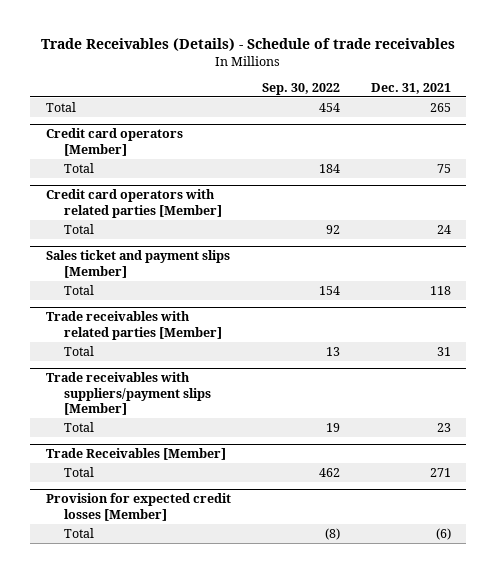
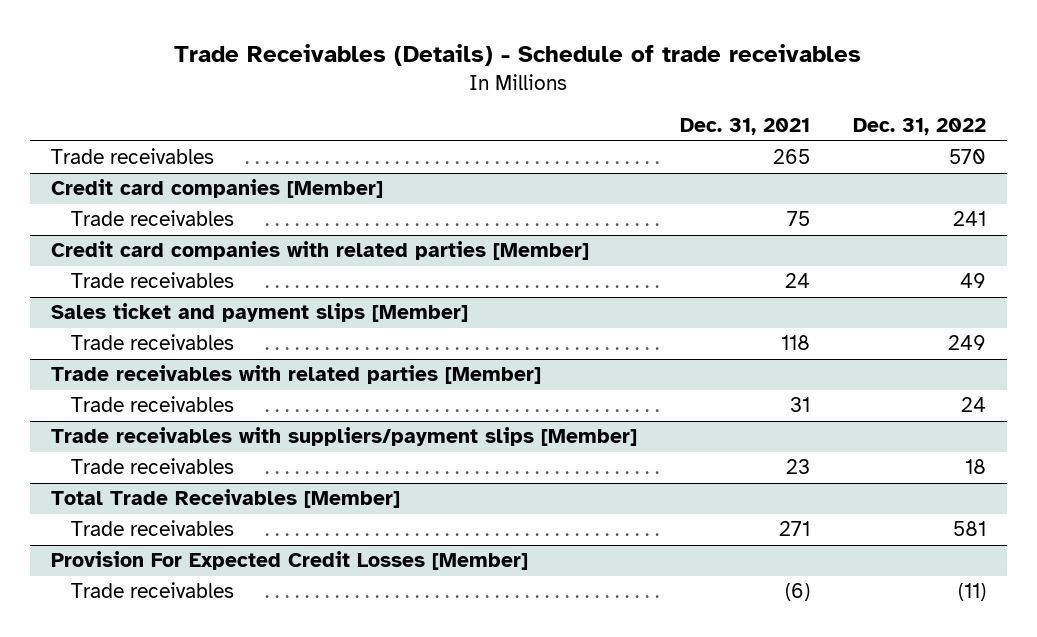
[261,83,340,96] Sep. 30, 2022 -> none
none -> [852,118,986,136] Dec. 31, 2022
[45,101,76,112] Total -> [51,148,215,165] Trade receivables
[45,128,183,156] Credit card operators [Member] -> [51,179,384,199] Credit card companies [Member]
[63,162,94,173] Total -> [70,210,234,227] Trade receivables
[45,189,222,218] Credit card operators with related parties [Member] -> [51,241,590,261] Credit card companies with related parties [Member]
[63,223,94,234] Total -> [70,272,234,289] Trade receivables
[63,284,94,295] Total -> [70,334,234,351] Trade receivables
[63,345,94,356] Total -> [70,396,234,413] Trade receivables
[63,421,94,432] Total -> [70,458,234,475] Trade receivables
[45,448,226,461] Trade Receivables [Member] -> [51,489,401,509] Total Trade Receivables [Member]
[63,466,94,477] Total -> [70,520,234,537] Trade receivables
[45,493,231,521] Provision for expected credit losses [Member] -> [51,551,529,571] Provision For Expected Credit Losses [Member]
[63,527,94,538] Total -> [70,582,234,599] Trade receivables

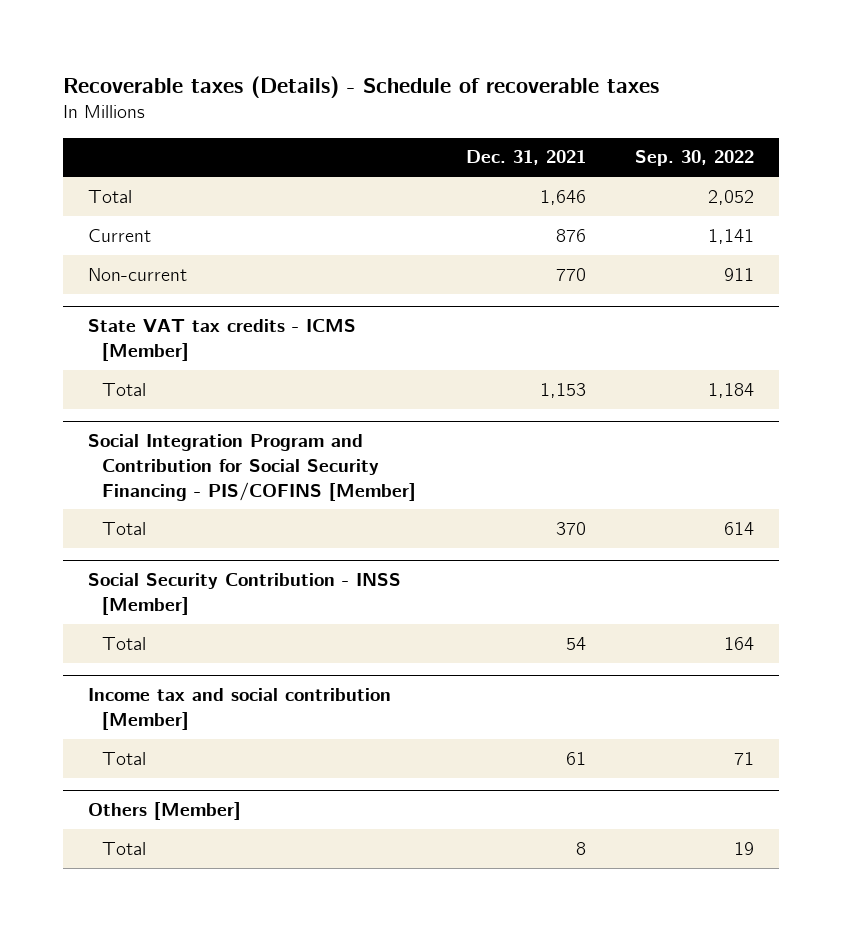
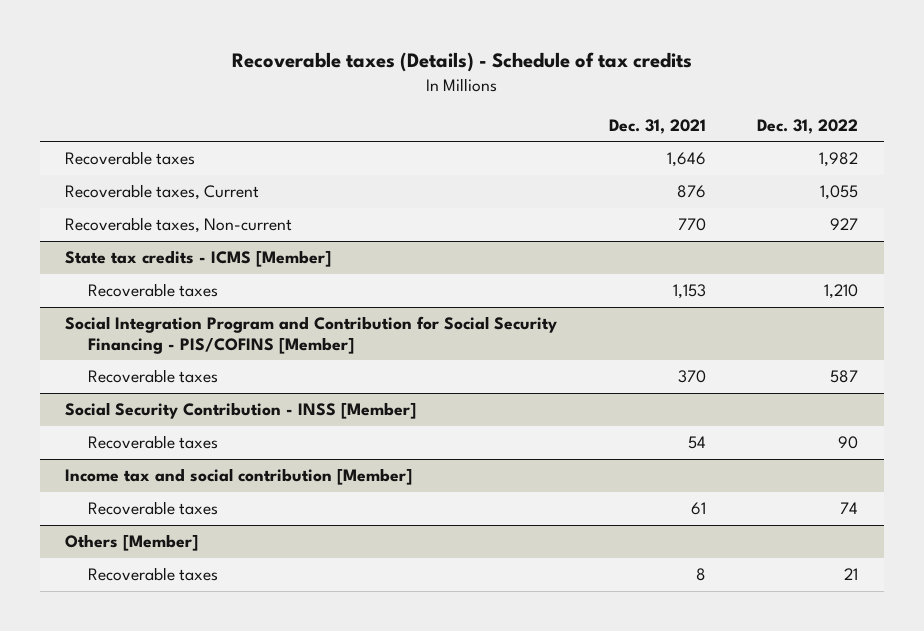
[63,75,660,98] Recoverable taxes (Details) - Schedule of recoverable taxes -> [231,52,692,73] Recoverable taxes (Details) - Schedule of tax credits
[634,150,754,167] Sep. 30, 2022 -> none
none -> [757,118,859,134] Dec. 31, 2022
[87,189,132,203] Total -> [65,151,196,166] Recoverable taxes
[87,228,151,242] Current -> [65,184,260,201] Recoverable taxes, Current
[87,267,187,281] Non-current -> [65,217,293,234] Recoverable taxes, Non-current
[87,319,356,361] State VAT tax credits - ICMS [Member] -> [65,250,332,268] State tax credits - ICMS [Member]
[102,382,147,396] Total -> [88,283,219,298] Recoverable taxes
[102,521,147,535] Total -> [88,369,219,384] Recoverable taxes
[102,636,147,650] Total -> [88,435,219,450] Recoverable taxes
[102,751,147,765] Total -> [88,501,219,516] Recoverable taxes
[102,841,147,855] Total -> [88,567,219,582] Recoverable taxes

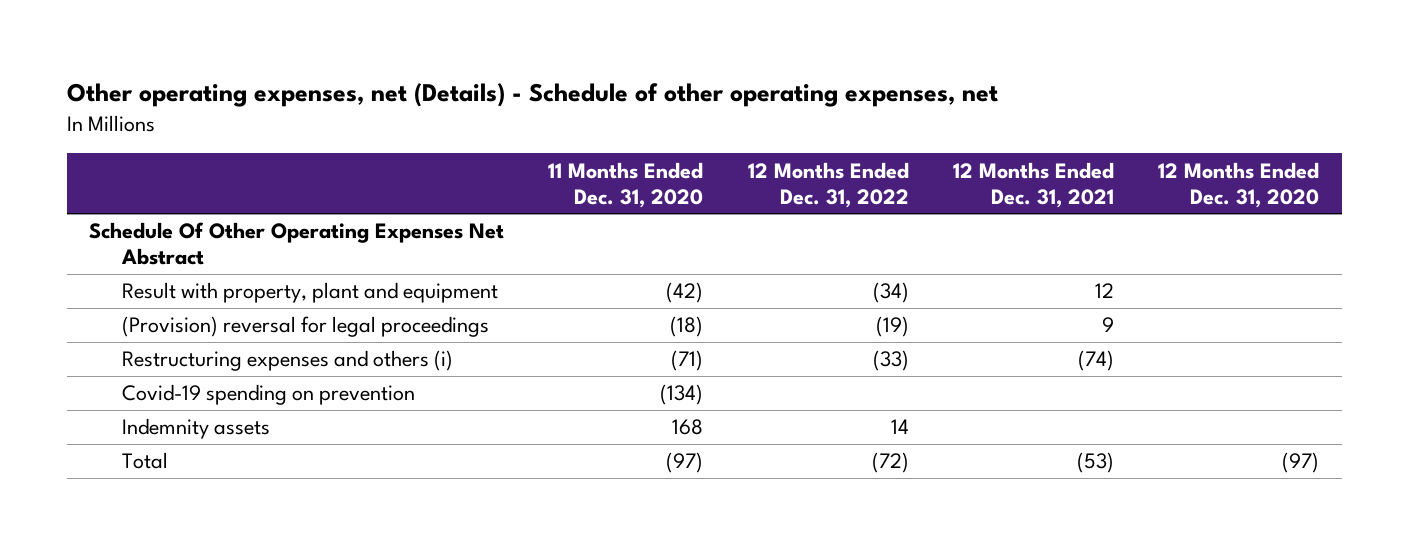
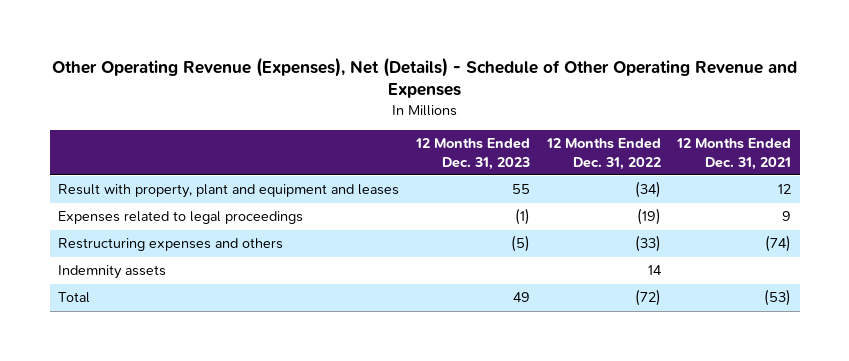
[66,83,998,108] Other operating expenses, net (Details) - Schedule of other operating expenses, net -> [51,56,797,99] Other Operating Revenue (Expenses), Net (Details) - Schedule of Other Operating Revenue and Expenses
[548,161,704,208] 11 Months Ended Dec. 31, 2020 -> none
[1158,161,1320,208] 12 Months Ended Dec. 31, 2020 -> none
none -> [414,138,530,170] 12 Months Ended Dec. 31, 2023
[88,222,504,266] Schedule Of Other Operating Expenses Net Abstract -> none
[121,384,415,406] Covid-19 spending on prevention -> none
[121,282,498,304] Result with property, plant and equipment -> [58,184,400,199] Result with property, plant and equipment and leases
[121,316,489,338] (Provision) reversal for legal proceedings -> [58,211,304,225] Expenses related to legal proceedings
[121,350,453,372] Restructuring expenses and others (i) -> [58,238,284,252] Restructuring expenses and others

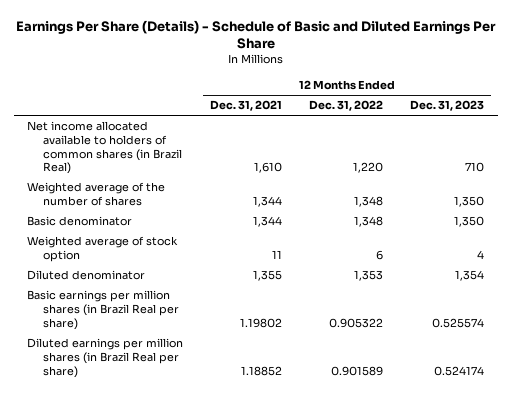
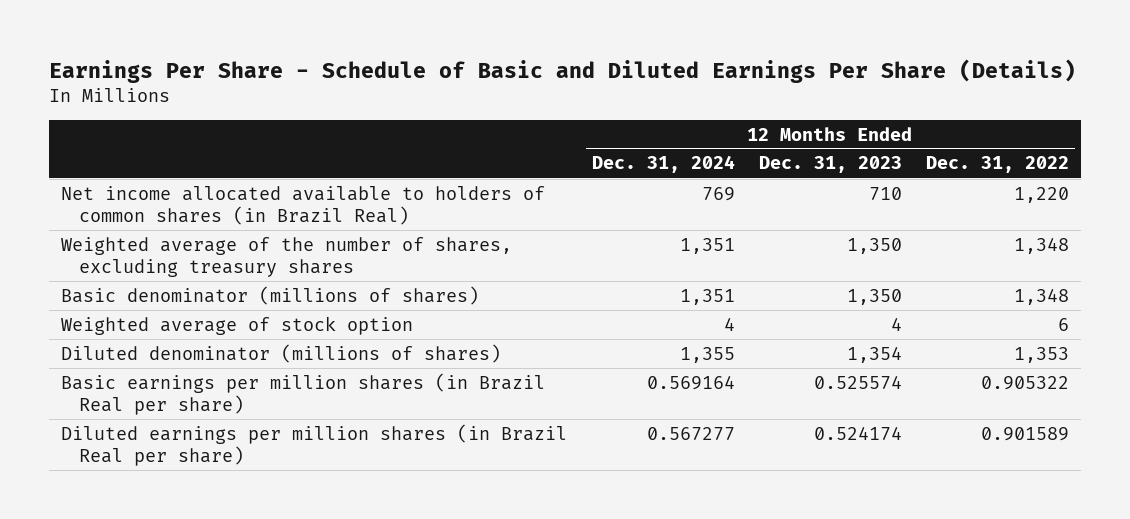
[15,20,496,50] Earnings Per Share (Details) - Schedule of Basic and Diluted Earnings Per Share -> [49,58,1077,83] Earnings Per Share - Schedule of Basic and Diluted Earnings Per Share (Details)
[210,100,283,112] Dec. 31, 2021 -> none
none -> [591,155,735,174] Dec. 31, 2024
[27,182,166,206] Weighted average of the number of shares -> [61,236,513,278] Weighted average of the number of shares, excluding treasury shares
[27,216,133,227] Basic denominator -> [61,285,480,305] Basic denominator (millions of shares)
[27,270,146,281] Diluted denominator -> [61,343,502,363] Diluted denominator (millions of shares)

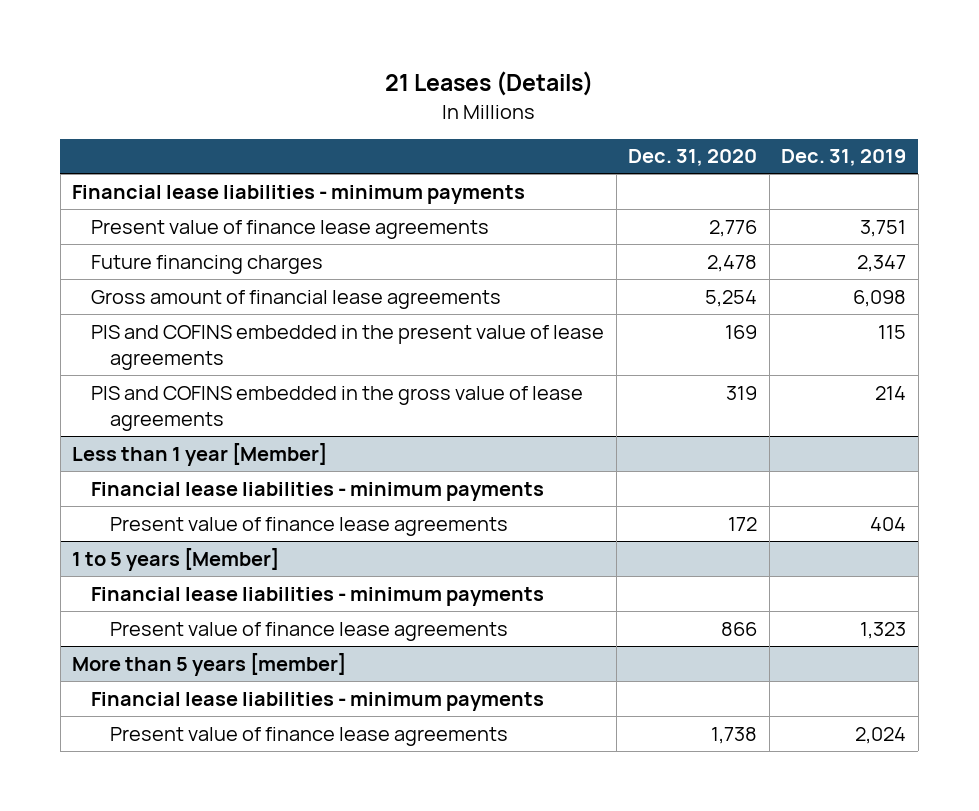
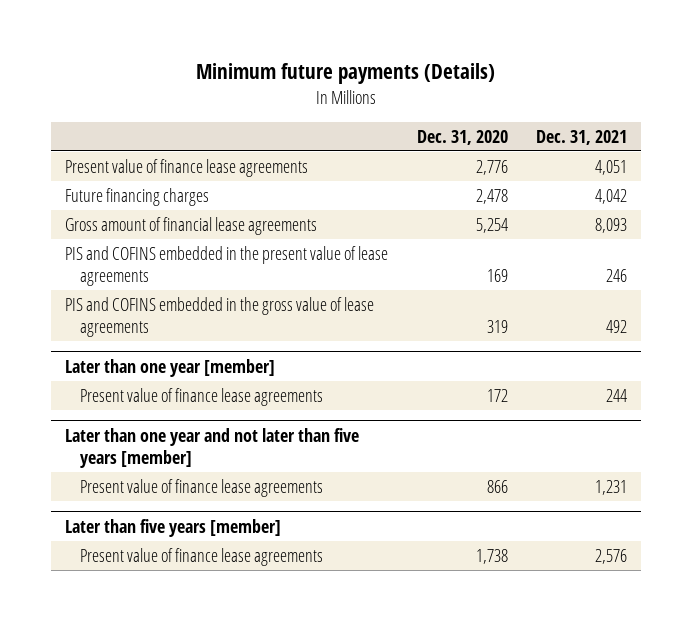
[385,71,594,97] 21 Leases (Details) -> [196,63,496,85] Minimum future payments (Details)
[781,149,907,167] Dec. 31, 2019 -> none
none -> [536,129,628,145] Dec. 31, 2021
[72,184,526,204] Financial lease liabilities - minimum payments -> none
[91,481,545,501] Financial lease liabilities - minimum payments -> none
[72,442,328,466] Less than 1 year [Member] -> [65,358,276,377] Later than one year [member]
[91,586,545,606] Financial lease liabilities - minimum payments -> none
[72,547,280,571] 1 to 5 years [Member] -> [65,427,360,468] Later than one year and not later than five years [member]
[91,691,545,711] Financial lease liabilities - minimum payments -> none
[72,652,347,676] More than 5 years [member] -> [65,518,282,537] Later than five years [member]

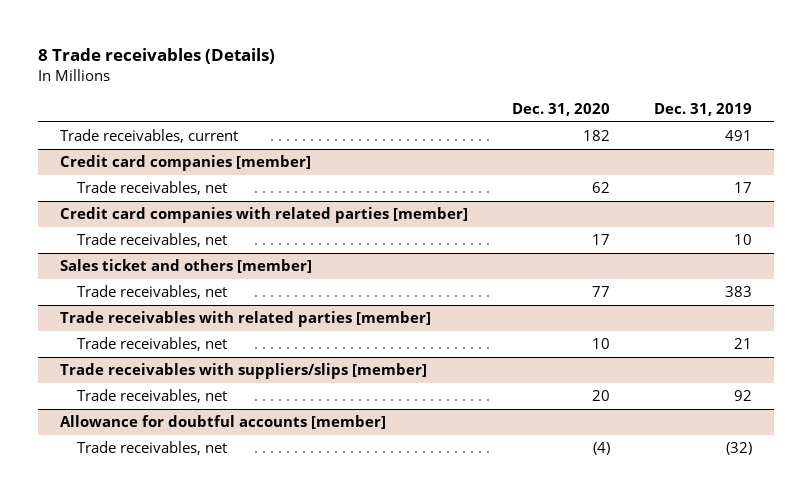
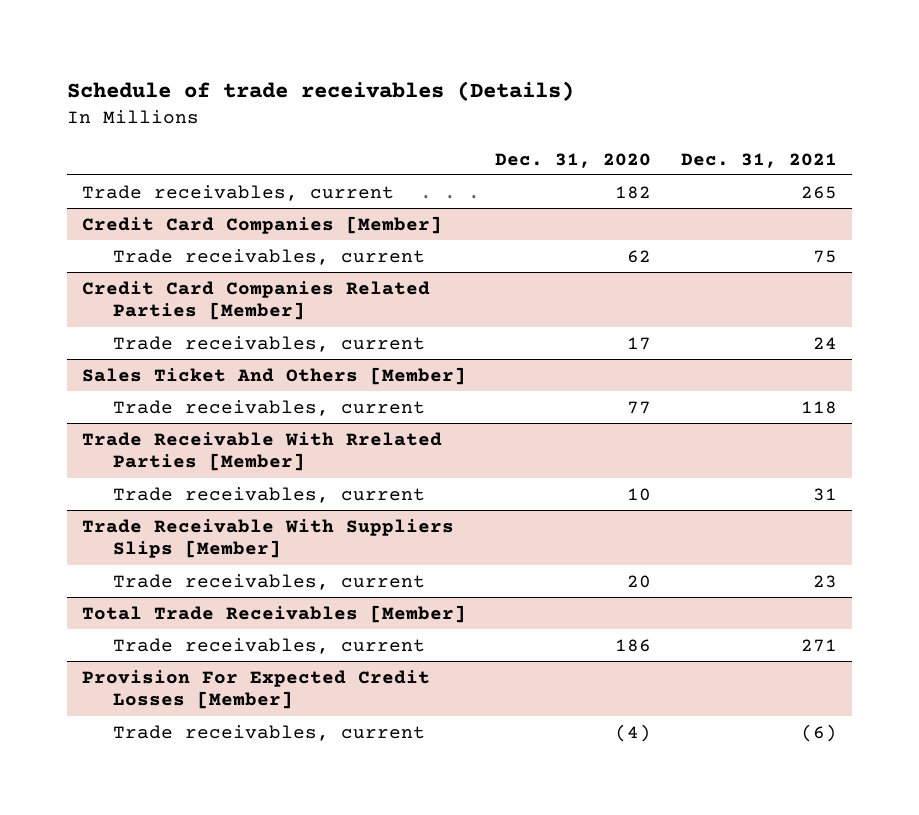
[37,47,275,64] 8 Trade receivables (Details) -> [66,81,574,102] Schedule of trade receivables (Details)
[653,103,752,117] Dec. 31, 2019 -> none
none -> [681,152,838,168] Dec. 31, 2021
[59,415,386,430] Allowance for doubtful accounts [member] -> none
[59,155,311,172] Credit card companies [member] -> [81,215,442,234] Credit Card Companies [Member]
[77,181,228,196] Trade receivables, net -> [112,248,425,265] Trade receivables, current
[59,207,468,224] Credit card companies with related parties [member] -> [81,280,430,321] Credit Card Companies Related Parties [Member]
[77,233,228,248] Trade receivables, net -> [112,335,425,352] Trade receivables, current
[59,259,312,274] Sales ticket and others [member] -> [81,366,466,385] Sales Ticket And Others [Member]
[77,285,228,300] Trade receivables, net -> [112,399,425,416] Trade receivables, current
[59,311,431,328] Trade receivables with related parties [member] -> [81,431,442,472] Trade Receivable With Rrelated Parties [Member]
[77,337,228,352] Trade receivables, net -> [112,486,425,503] Trade receivables, current
[59,363,427,380] Trade receivables with suppliers/slips [member] -> [81,518,454,559] Trade Receivable With Suppliers Slips [Member]
[77,389,228,404] Trade receivables, net -> [112,573,425,590] Trade receivables, current
none -> [81,604,466,623] Total Trade Receivables [Member]
none -> [112,637,425,654] Trade receivables, current
none -> [81,669,430,710] Provision For Expected Credit Losses [Member]
[77,441,228,456] Trade receivables, net -> [112,724,425,741] Trade receivables, current

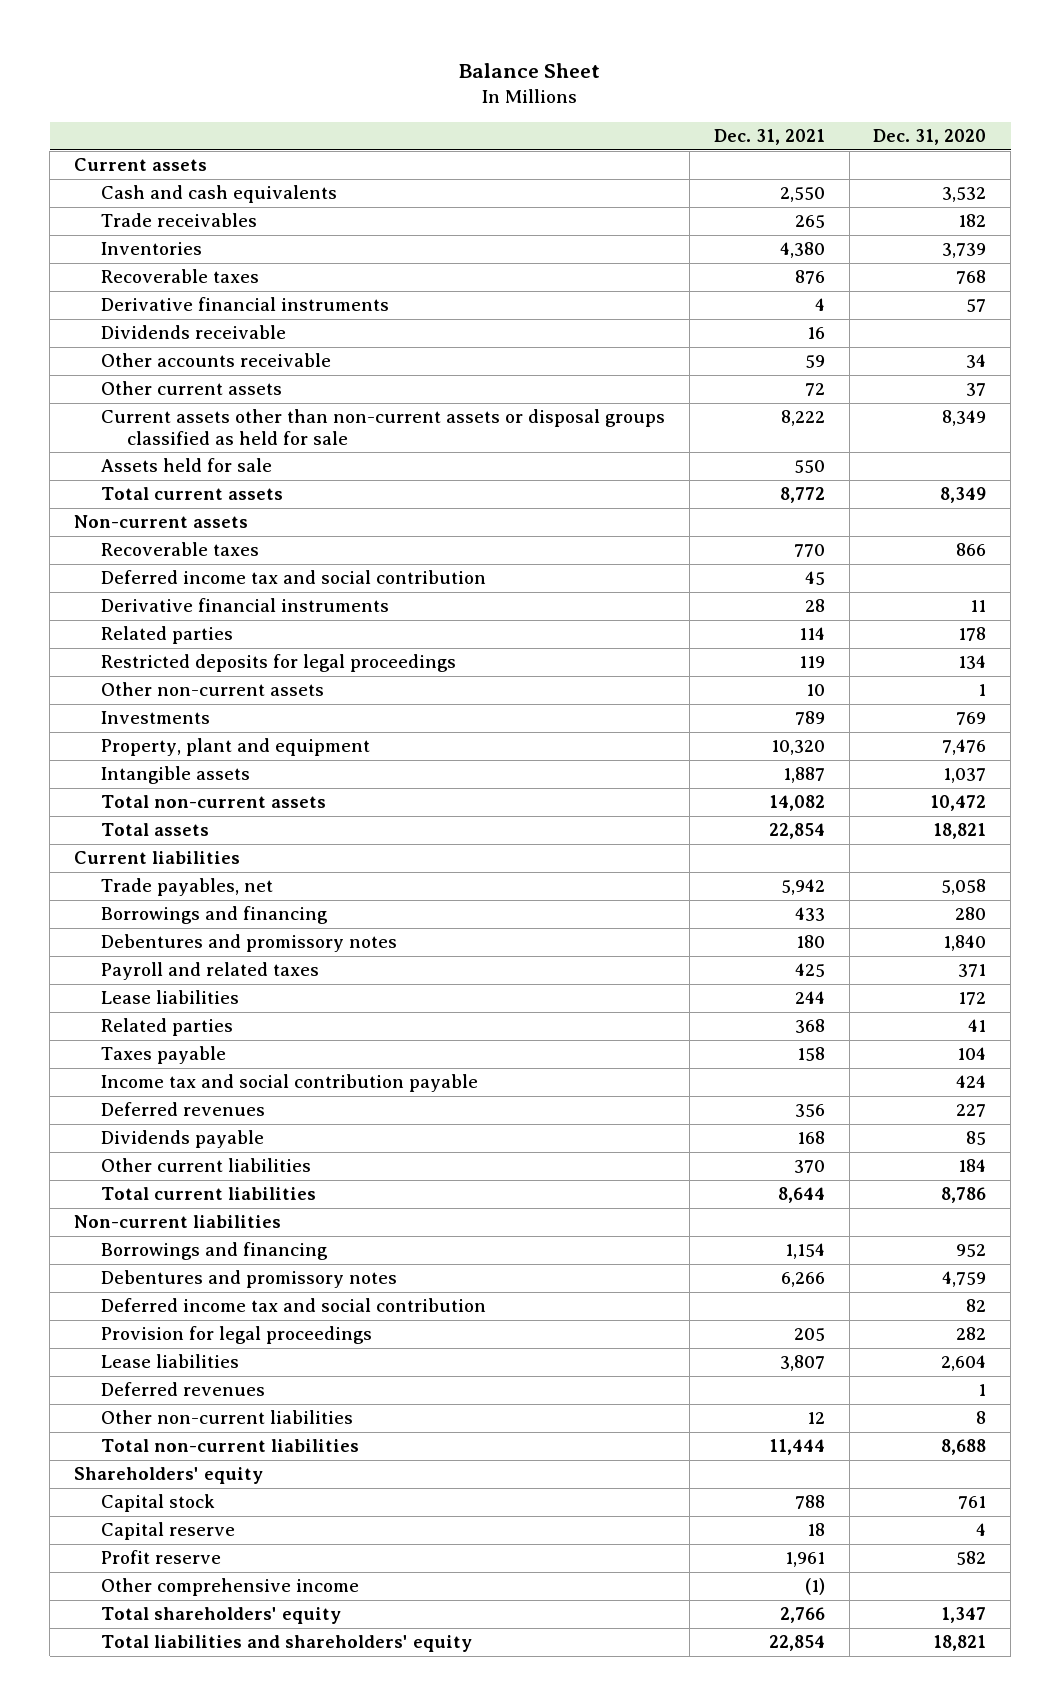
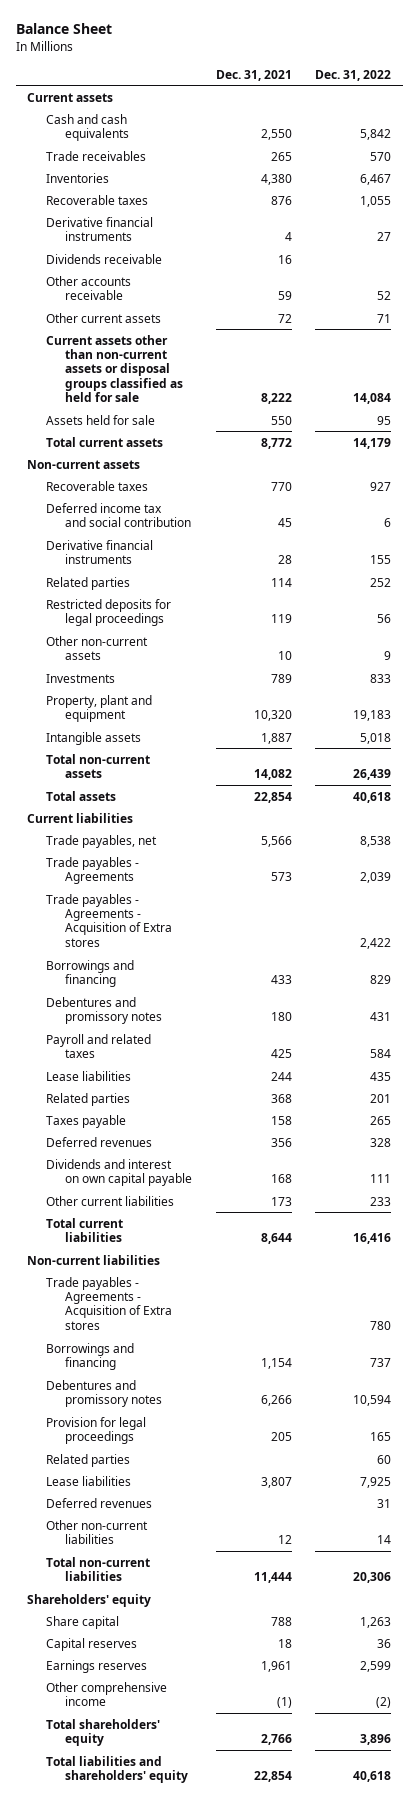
[873,128,987,145] Dec. 31, 2020 -> none
none -> [315,69,392,81] Dec. 31, 2022
[780,879,825,896] 5,942 -> [260,835,292,847] 5,566
none -> [46,856,140,884] Trade payables - Agreements
none -> [46,893,173,947] Trade payables - Agreements - Acquisition of Extra stores
[100,1074,478,1093] Income tax and social contribution payable -> none
[100,1130,264,1149] Dividends payable -> [46,1158,193,1186] Dividends and interest on own capital payable
[793,1160,825,1174] 370 -> [270,1196,292,1206] 173
none -> [46,1276,173,1330] Trade payables - Agreements - Acquisition of Extra stores
[100,1298,486,1313] Deferred income tax and social contribution -> none
none -> [46,1453,131,1467] Related parties
[100,1494,215,1513] Capital stock -> [46,1615,120,1629] Share capital
[100,1522,235,1541] Capital reserve -> [46,1637,138,1651] Capital reserves
[100,1550,221,1565] Profit reserve -> [46,1659,148,1673] Earnings reserves

